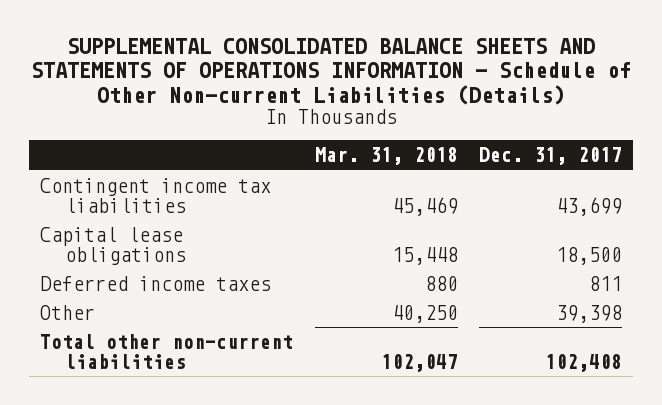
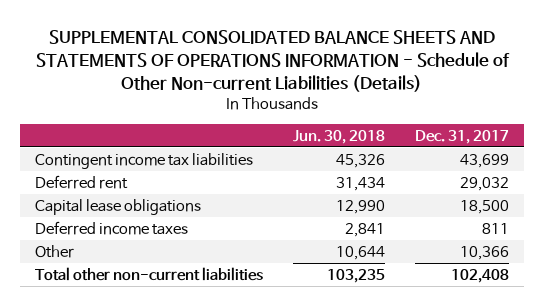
[314,147,458,166] Mar. 31, 2018 -> none
none -> [292,129,385,144] Jun. 30, 2018
none -> [34,174,128,189] Deferred rent
[556,305,623,324] 39,398 -> [460,245,510,260] 10,366

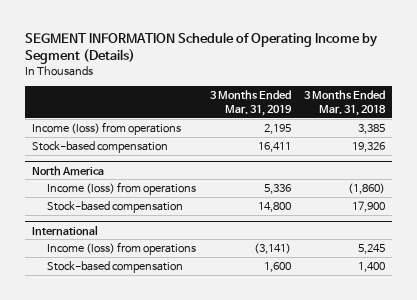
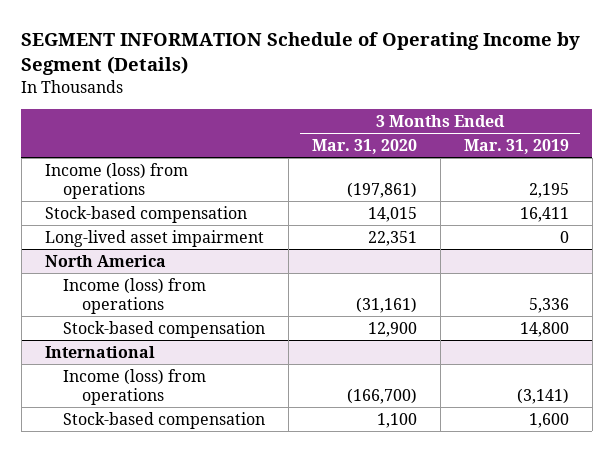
[304,90,387,116] 3 Months Ended Mar. 31, 2018 -> none
none -> [311,139,417,155] Mar. 31, 2020
none -> [44,229,264,247] Long-lived asset impairment

